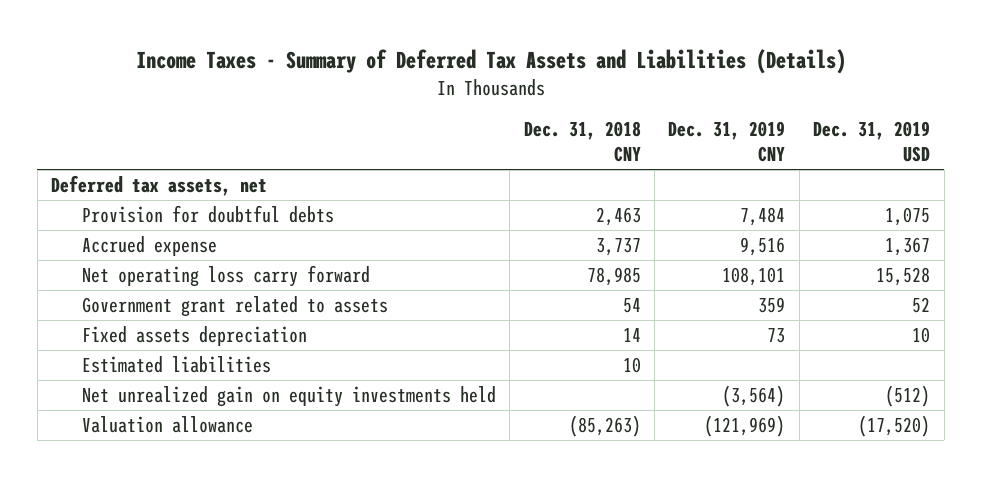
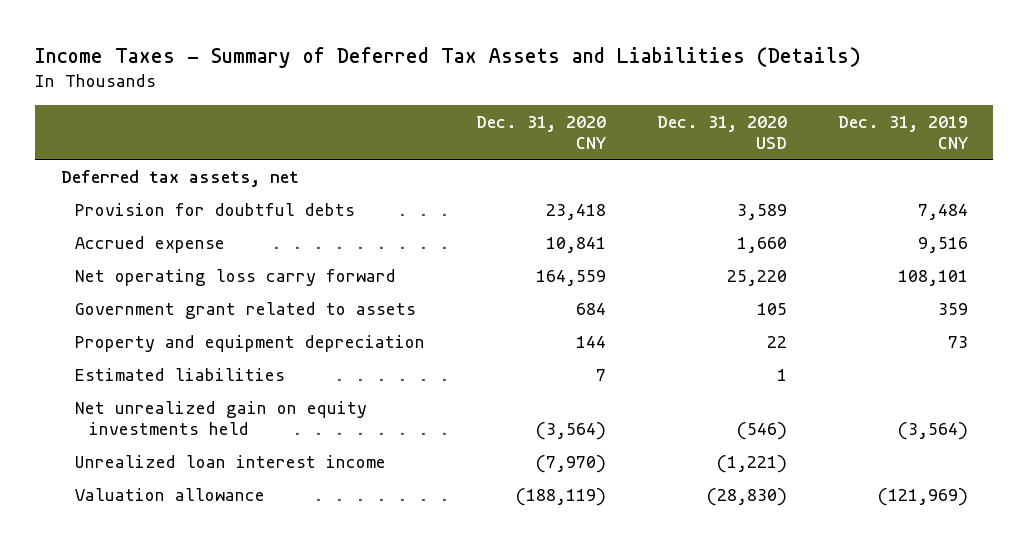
[523,121,641,163] Dec. 31, 2018 CNY -> none
[813,121,931,163] Dec. 31, 2019 USD -> none
none -> [475,115,606,149] Dec. 31, 2020 CNY
none -> [656,115,787,149] Dec. 31, 2020 USD
[81,325,307,346] Fixed assets depreciation -> [74,334,425,352] Property and equipment depreciation
none -> [74,454,386,468] Unrealized loan interest income

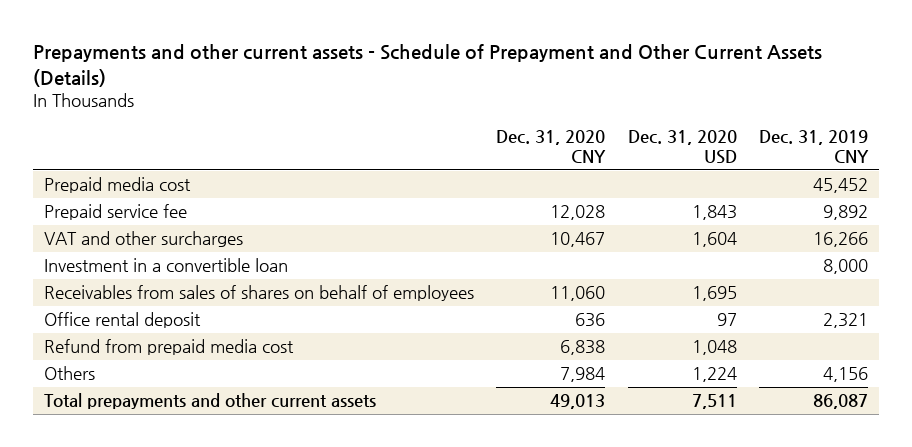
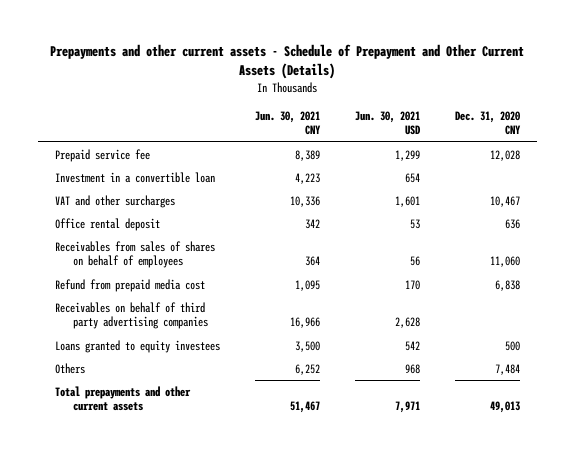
[627,129,737,164] Dec. 31, 2020 USD -> none
[759,129,870,163] Dec. 31, 2019 CNY -> none
none -> [254,110,321,136] Jun. 30, 2021 CNY
none -> [354,110,421,136] Jun. 30, 2021 USD
[44,177,192,194] Prepaid media cost -> none
[44,231,244,248] VAT and other surcharges -> [54,194,175,208] VAT and other surcharges
[44,285,475,302] Receivables from sales of shares on behalf of employees -> [54,240,215,269] Receivables from sales of shares on behalf of employees
none -> [54,301,209,330] Receivables on behalf of third party advertising companies
none -> [54,339,220,353] Loans granted to equity investees
[560,367,606,383] 7,984 -> [494,363,520,375] 7,484

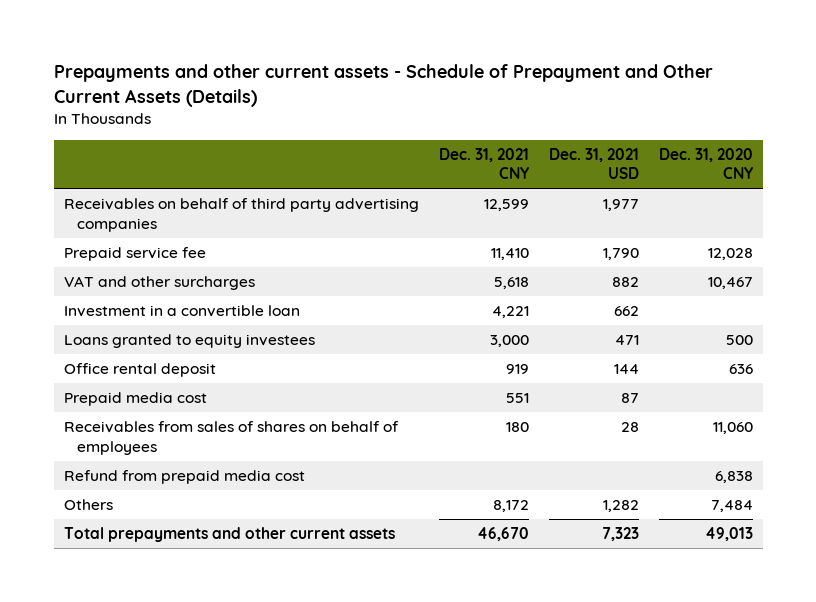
[254,110,321,136] Jun. 30, 2021 CNY -> none
[354,110,421,136] Jun. 30, 2021 USD -> none
none -> [438,147,529,180] Dec. 31, 2021 CNY
none -> [548,147,639,180] Dec. 31, 2021 USD
[54,301,209,330] Receivables on behalf of third party advertising companies -> [63,198,419,232] Receivables on behalf of third party advertising companies
[54,171,215,183] Investment in a convertible loan -> [63,305,300,318] Investment in a convertible loan
[54,339,220,353] Loans granted to equity investees -> [63,334,315,349] Loans granted to equity investees
none -> [63,392,207,407] Prepaid media cost

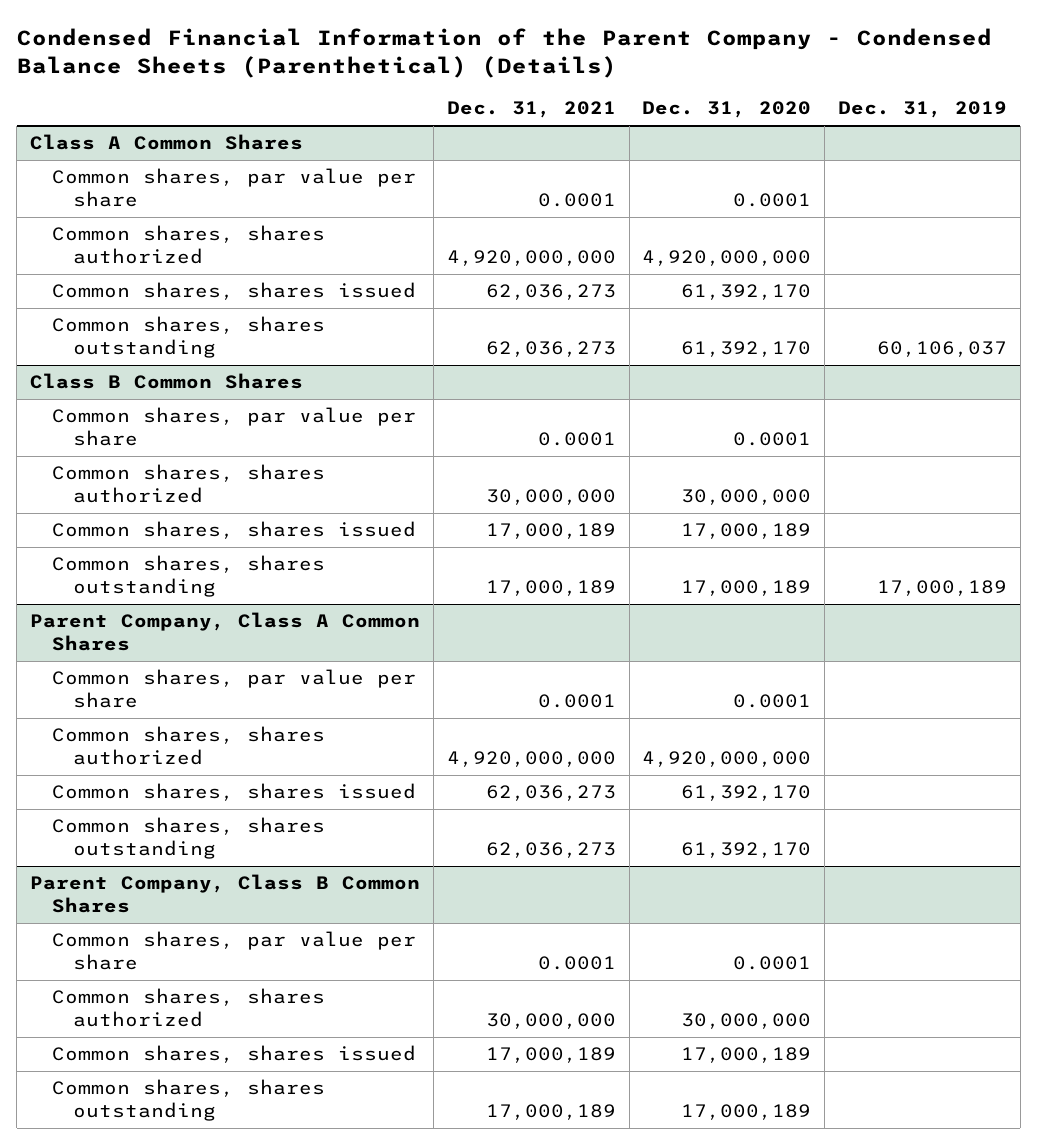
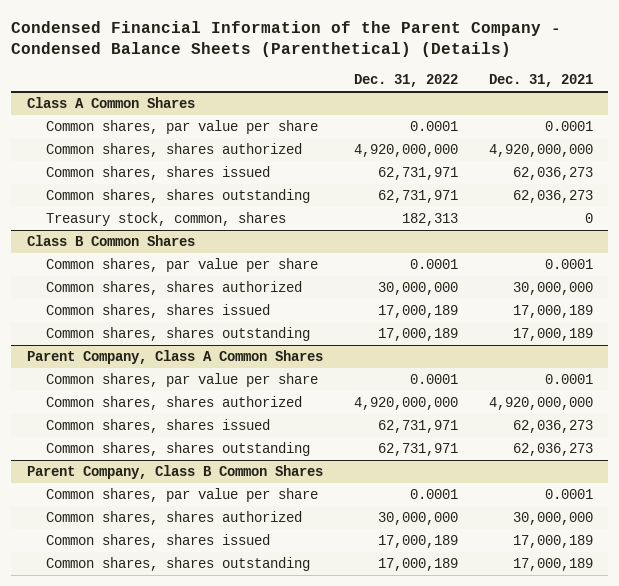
[642,101,812,119] Dec. 31, 2020 -> none
[838,101,1008,119] Dec. 31, 2019 -> none
none -> [353,74,458,88] Dec. 31, 2022
none -> [46,212,287,227] Treasury stock, common, shares

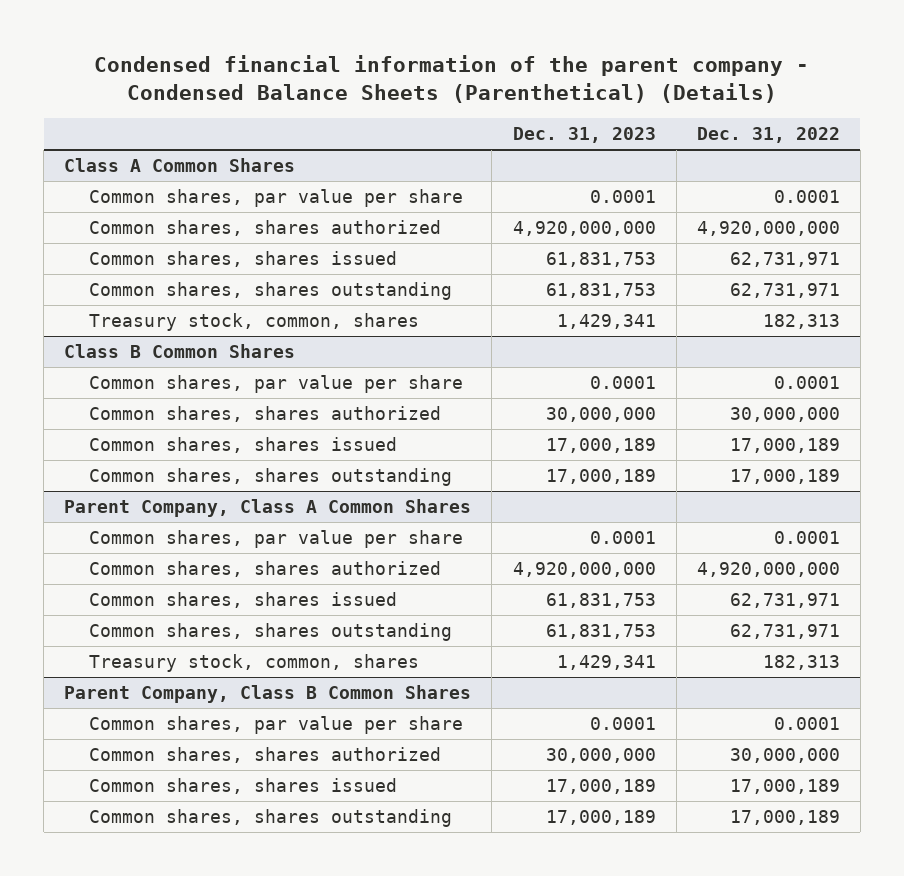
[11,20,562,58] Condensed Financial Information of the Parent Company - Condensed Balance Sheets (Parenthetical) (Details) -> [94,54,810,103] Condensed financial information of the parent company - Condensed Balance Sheets (Parenthetical) (Details)
[488,74,593,88] Dec. 31, 2021 -> none
none -> [512,127,656,144] Dec. 31, 2023
none -> [88,654,419,673] Treasury stock, common, shares

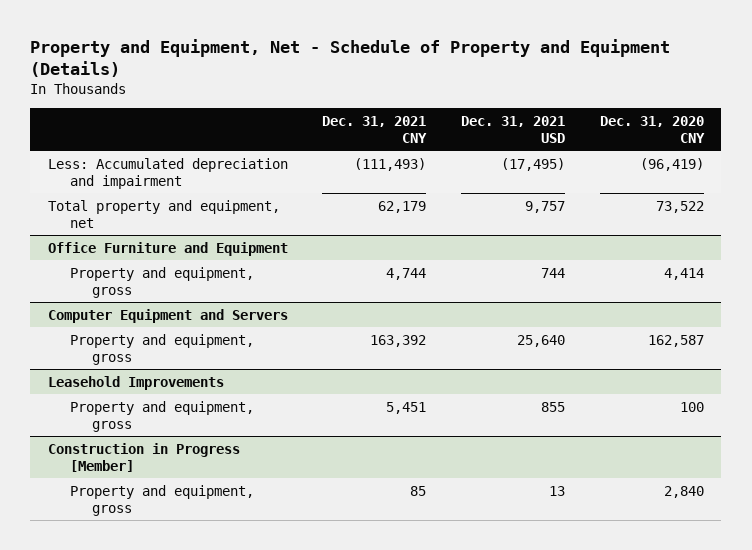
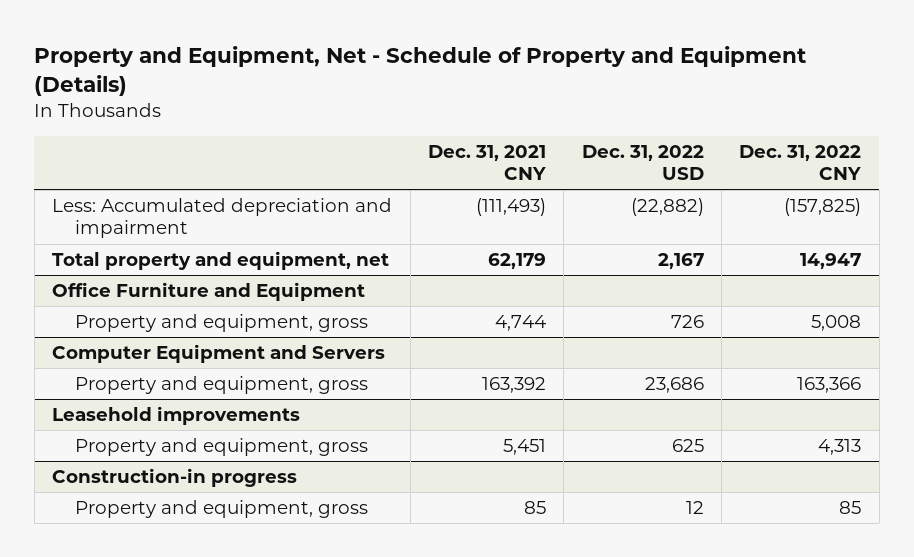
[461,115,566,143] Dec. 31, 2021 USD -> none
[599,115,705,143] Dec. 31, 2020 CNY -> none
none -> [581,144,704,181] Dec. 31, 2022 USD
none -> [739,144,862,181] Dec. 31, 2022 CNY
[47,375,224,390] Leasehold Improvements -> [52,406,301,426] Leasehold improvements
[47,442,240,472] Construction in Progress [Member] -> [52,468,298,488] Construction-in progress

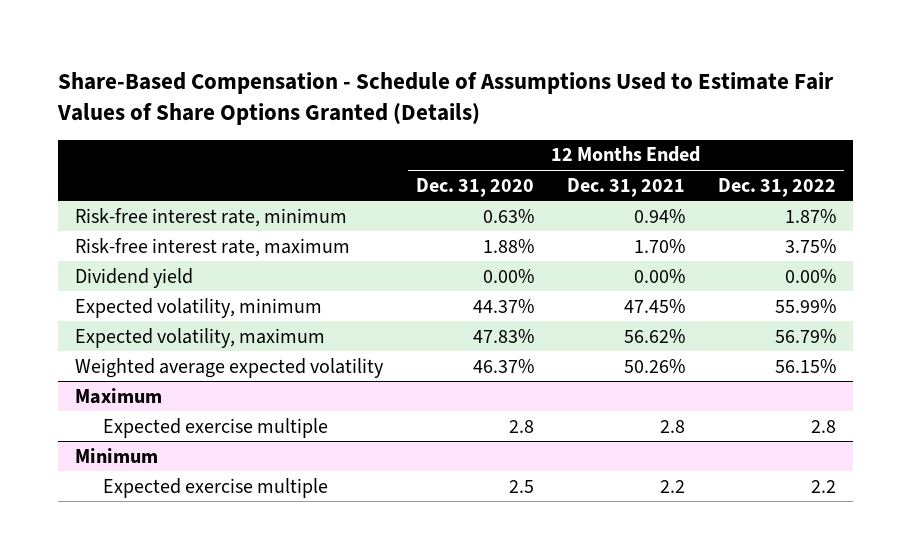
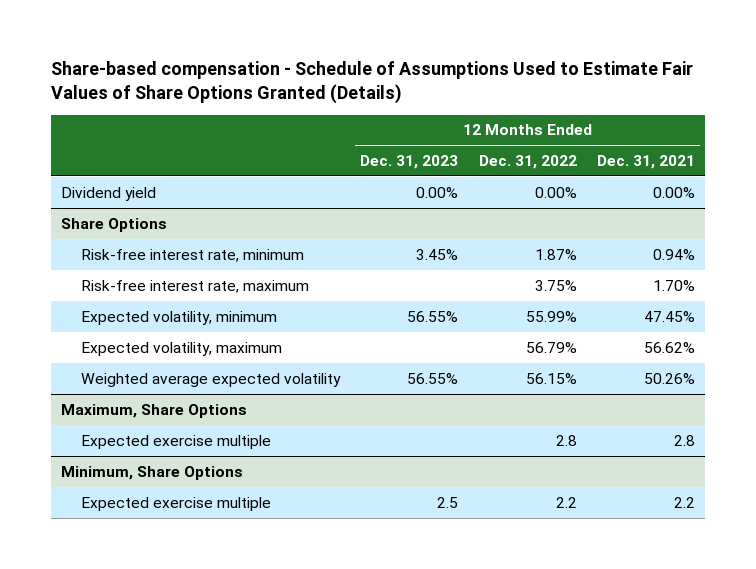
[57,72,835,126] Share-Based Compensation - Schedule of Assumptions Used to Estimate Fair Values of Share Options Granted (Details) -> [51,61,694,105] Share-based compensation - Schedule of Assumptions Used to Estimate Fair Values of Share Options Granted (Details)
[415,177,534,197] Dec. 31, 2020 -> none
none -> [360,154,459,169] Dec. 31, 2023
[74,267,193,288] Dividend yield -> [61,186,157,201] Dividend yield
none -> [61,217,168,232] Share Options
[74,387,162,404] Maximum -> none
none -> [61,403,248,418] Maximum, Share Options
[74,447,158,463] Minimum -> none
none -> [61,465,244,480] Minimum, Share Options

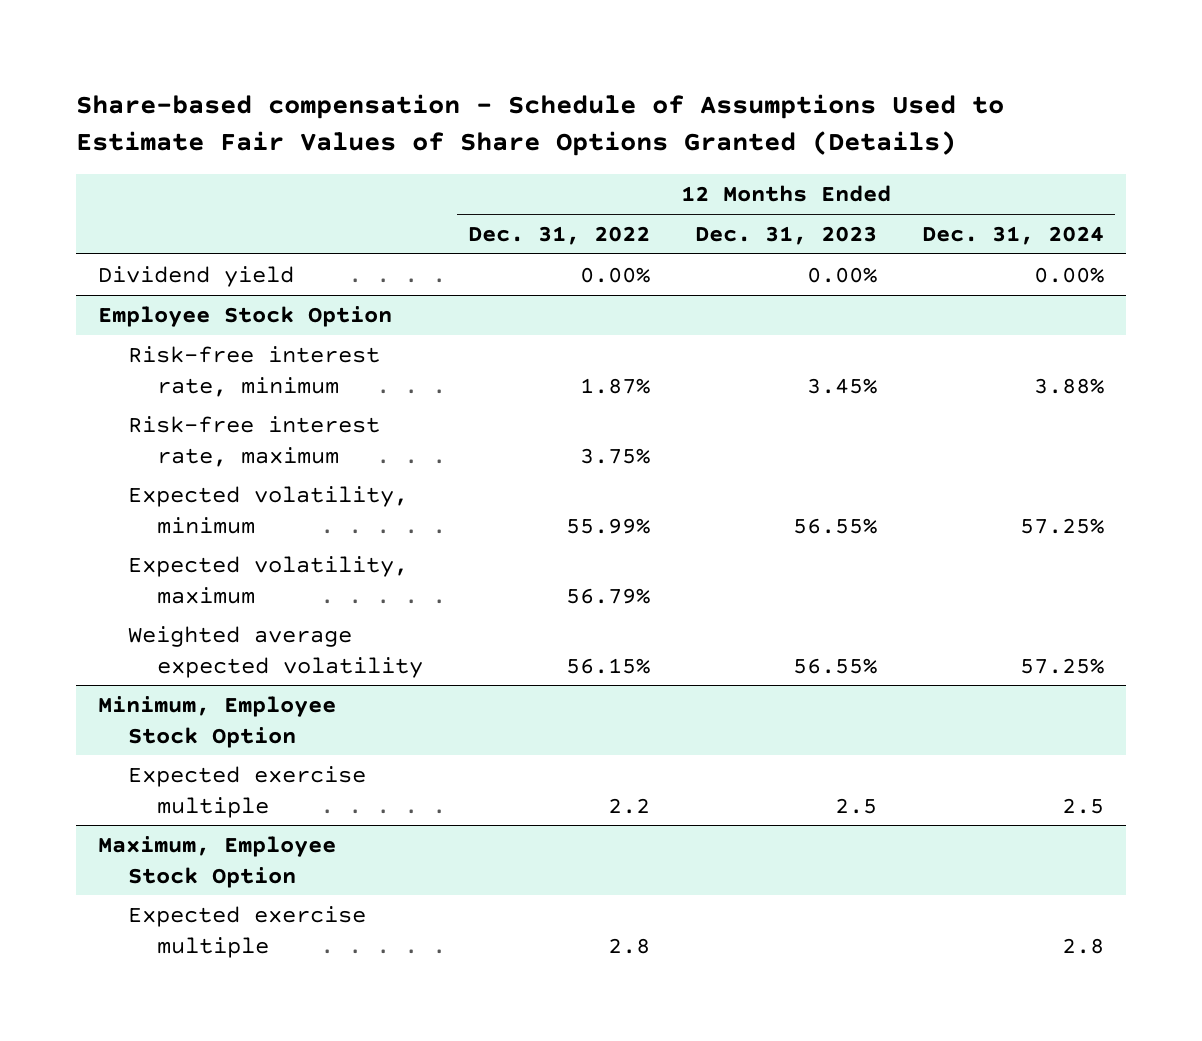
[596,154,695,169] Dec. 31, 2021 -> none
none -> [921,226,1104,246] Dec. 31, 2024
[61,217,168,232] Share Options -> [97,305,392,327] Employee Stock Option
[61,403,248,418] Maximum, Share Options -> none
[81,434,272,449] Expected exercise multiple -> none
[61,465,244,480] Minimum, Share Options -> none
none -> [97,695,336,748] Minimum, Employee Stock Option
none -> [97,835,336,888] Maximum, Employee Stock Option
none -> [127,905,366,958] Expected exercise multiple

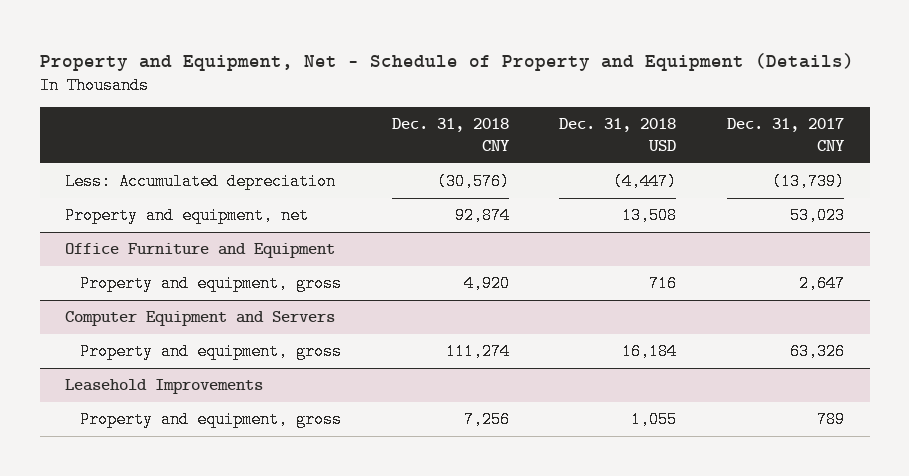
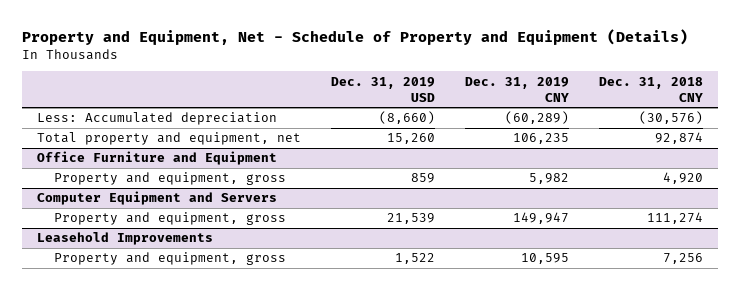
[559,118,677,152] Dec. 31, 2018 USD -> none
[727,118,846,152] Dec. 31, 2017 CNY -> none
none -> [331,76,436,102] Dec. 31, 2019 USD
none -> [465,76,570,102] Dec. 31, 2019 CNY
[65,207,310,225] Property and equipment, net -> [37,132,302,146] Total property and equipment, net

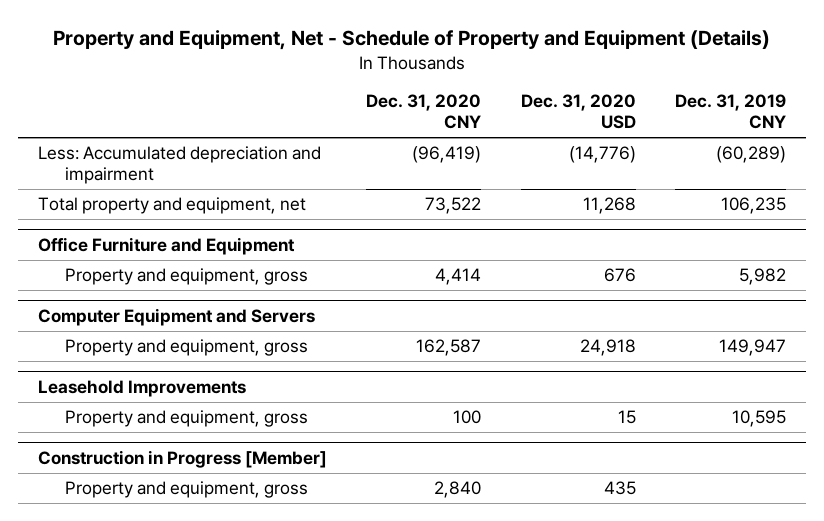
[331,76,436,102] Dec. 31, 2019 USD -> none
[599,76,704,102] Dec. 31, 2018 CNY -> none
none -> [366,94,482,130] Dec. 31, 2020 CNY
none -> [520,94,636,130] Dec. 31, 2020 USD
[37,112,278,126] Less: Accumulated depreciation -> [37,146,321,185] Less: Accumulated depreciation and impairment
none -> [37,449,327,468] Construction in Progress [Member]
none -> [64,481,308,499] Property and equipment, gross

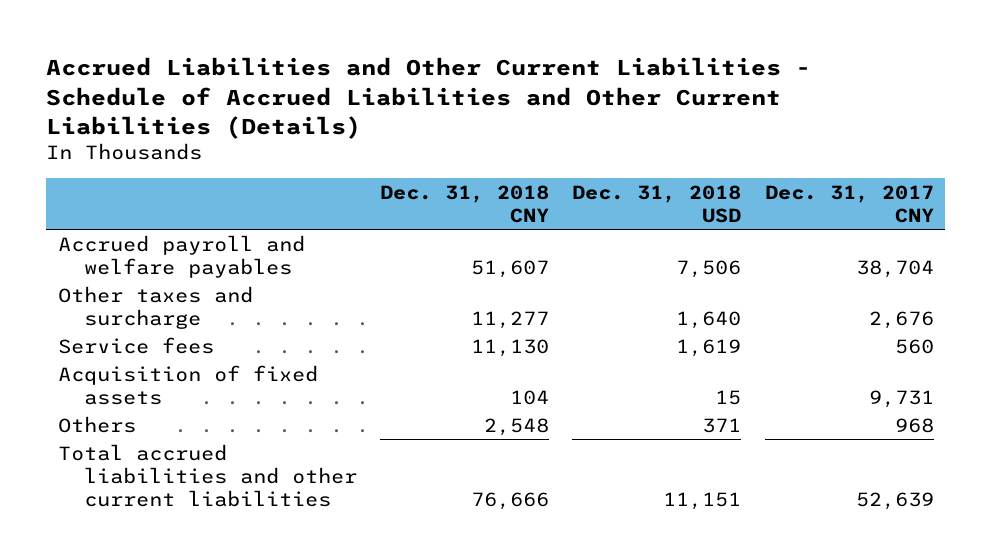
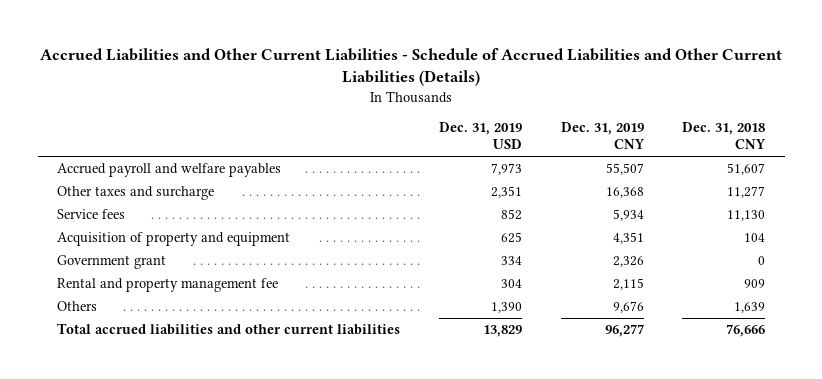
[572,184,742,224] Dec. 31, 2018 USD -> none
[764,184,934,224] Dec. 31, 2017 CNY -> none
none -> [438,122,522,150] Dec. 31, 2019 USD
none -> [560,122,645,150] Dec. 31, 2019 CNY
[57,364,318,405] Acquisition of fixed assets -> none
none -> [57,232,291,247] Acquisition of property and equipment
none -> [57,255,167,270] Government grant
none -> [57,278,279,293] Rental and property management fee
[484,417,550,436] 2,548 -> [734,302,766,314] 1,639

